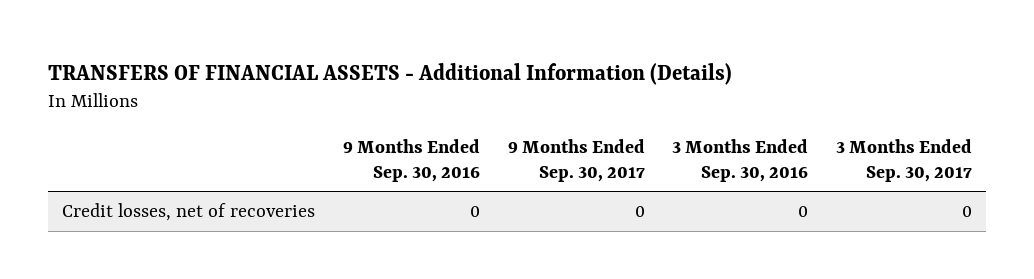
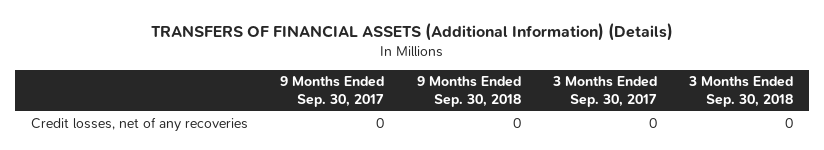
[47,62,732,85] TRANSFERS OF FINANCIAL ASSETS - Additional Information (Details) -> [151,22,674,41] TRANSFERS OF FINANCIAL ASSETS (Additional Information) (Details)
[342,138,480,182] 9 Months Ended Sep. 30, 2016 -> none
[672,138,809,182] 3 Months Ended Sep. 30, 2016 -> none
none -> [416,76,521,107] 9 Months Ended Sep. 30, 2018
none -> [688,76,794,107] 3 Months Ended Sep. 30, 2018
[61,203,315,222] Credit losses, net of recoveries -> [30,117,248,133] Credit losses, net of any recoveries

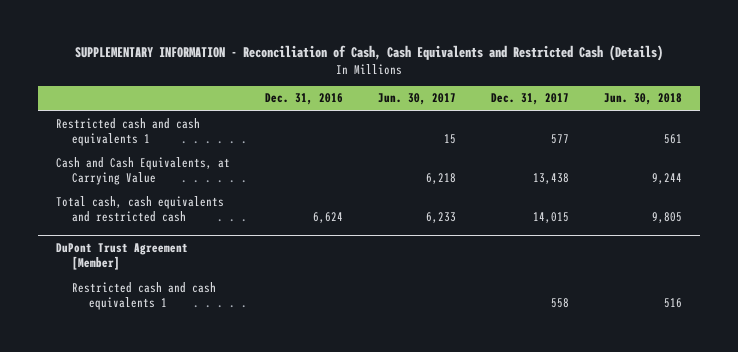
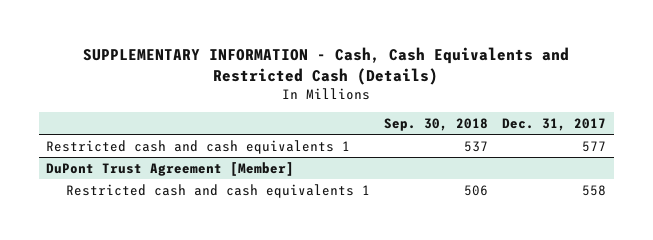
[75,44,664,61] SUPPLEMENTARY INFORMATION - Reconciliation of Cash, Cash Equivalents and Restricted Cash (Details) -> [83,46,570,85] SUPPLEMENTARY INFORMATION - Cash, Cash Equivalents and Restricted Cash (Details)
[264,93,343,106] Dec. 31, 2016 -> none
[378,93,457,106] Jun. 30, 2017 -> none
[604,93,683,106] Jun. 30, 2018 -> none
none -> [384,117,489,131] Sep. 30, 2018
[55,156,230,185] Cash and Cash Equivalents, at Carrying Value -> none
[55,195,224,222] Total cash, cash equivalents and restricted cash -> none

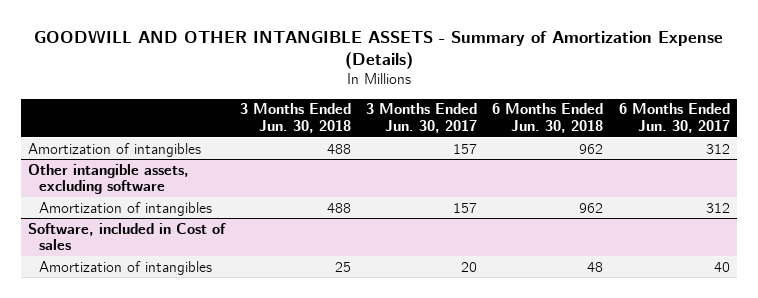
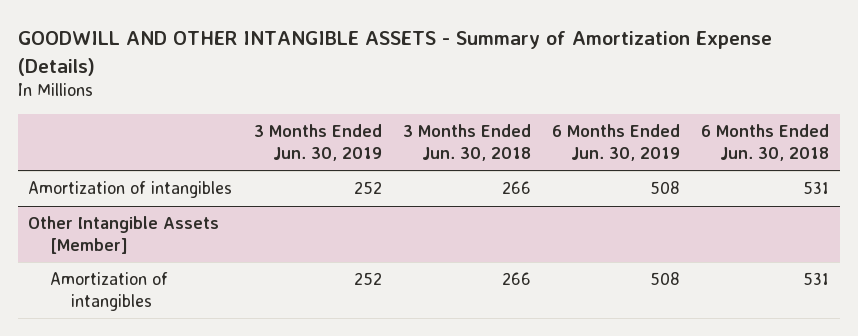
[366,103,478,134] 3 Months Ended Jun. 30, 2017 -> none
[618,103,730,134] 6 Months Ended Jun. 30, 2017 -> none
none -> [253,124,382,161] 3 Months Ended Jun. 30, 2019
none -> [552,124,681,161] 6 Months Ended Jun. 30, 2019
[28,222,227,251] Software, included in Cost of sales -> none
[39,260,213,275] Amortization of intangibles -> none
[327,143,352,154] 488 -> [501,181,531,195] 266
[579,143,604,154] 962 -> [803,181,830,195] 531
[28,163,190,195] Other intangible assets, excluding software -> [28,216,220,254] Other Intangible Assets [Member]
[327,202,352,213] 488 -> [501,272,531,286] 266
[579,202,604,213] 962 -> [803,272,830,286] 531

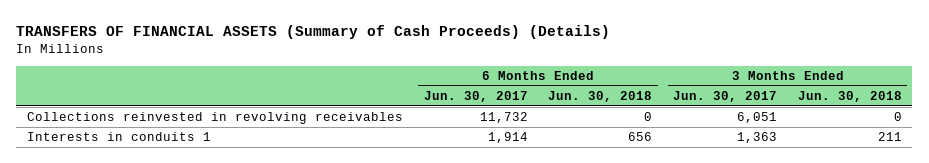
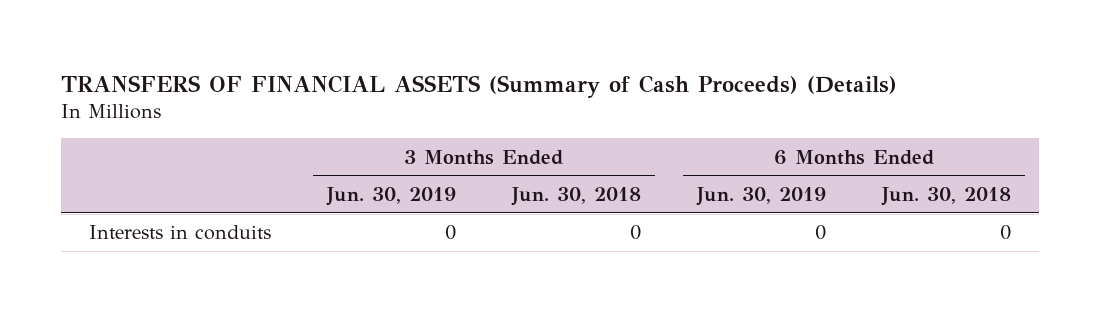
[423,90,528,102] Jun. 30, 2017 -> none
[673,90,778,102] Jun. 30, 2017 -> none
none -> [326,186,457,206] Jun. 30, 2019
none -> [696,186,827,206] Jun. 30, 2019
[26,112,403,125] Collections reinvested in revolving receivables -> none
[26,132,211,142] Interests in conduits 1 -> [89,225,272,241] Interests in conduits
[628,132,653,142] 656 -> [1000,225,1012,241] 0
[878,132,903,142] 211 -> [630,225,642,241] 0

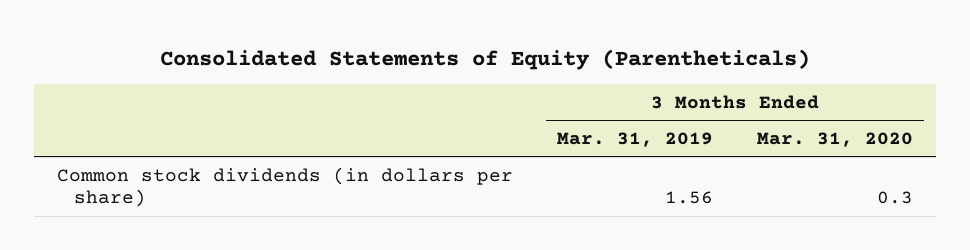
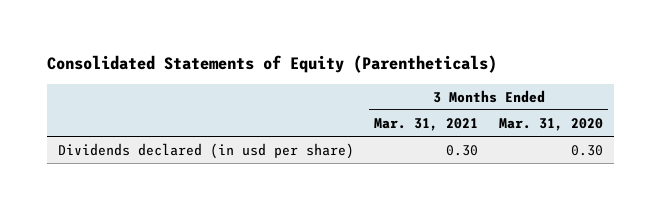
[556,132,713,148] Mar. 31, 2019 -> none
none -> [374,117,479,131] Mar. 31, 2021
[56,166,513,208] Common stock dividends (in dollars per share) -> [57,143,354,160] Dividends declared (in usd per share)
[877,191,914,205] 0.3 -> [571,145,604,157] 0.30

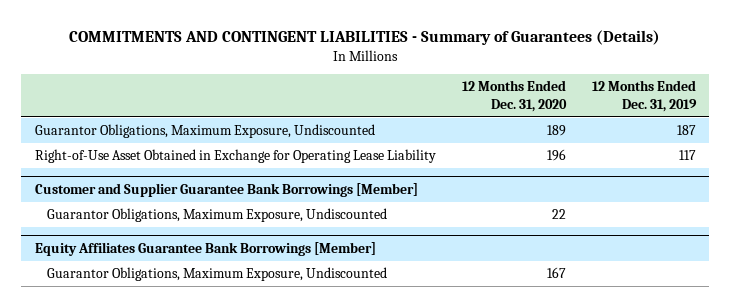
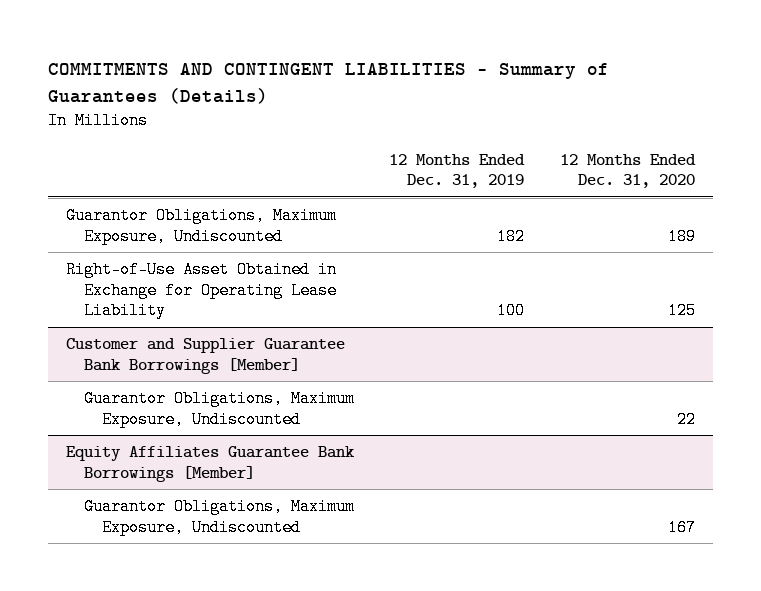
[676,125,696,136] 187 -> [497,227,526,245] 182
[546,149,566,162] 196 -> [667,301,696,319] 125
[678,150,696,161] 117 -> [497,301,526,319] 100

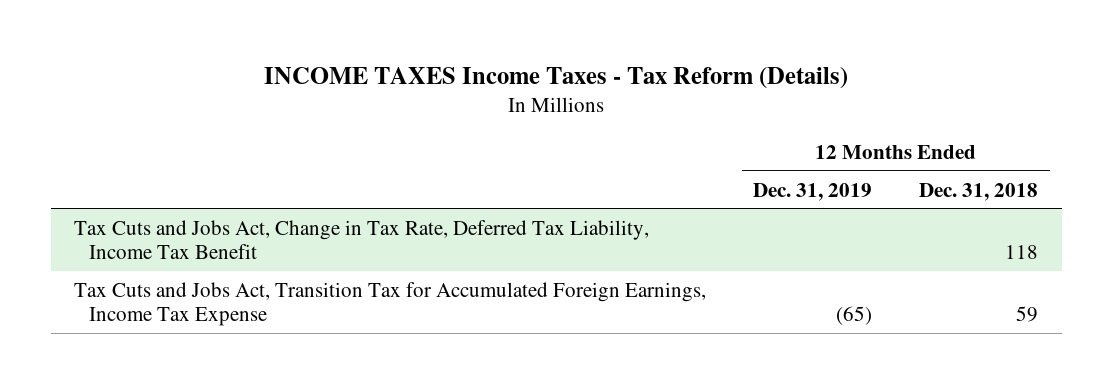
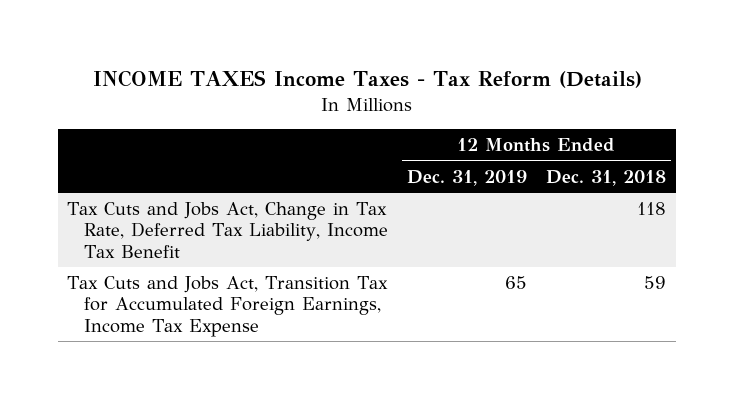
[836,306,873,326] (65) -> [504,276,527,290] 65

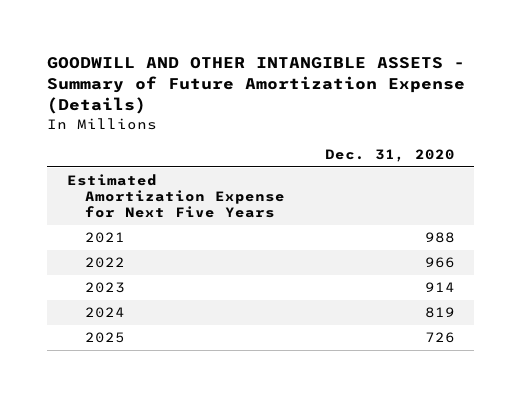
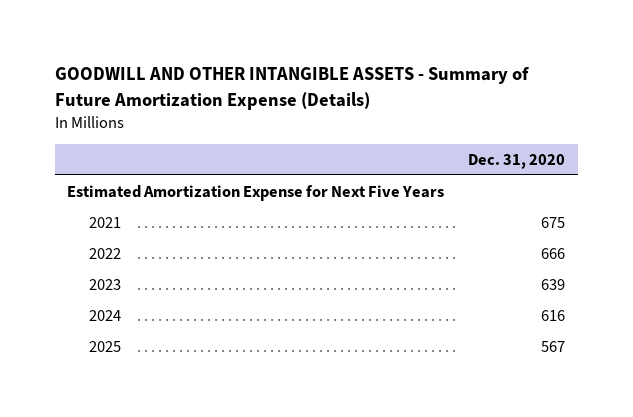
[424,232,455,244] 988 -> [541,216,566,228] 675
[424,257,455,269] 966 -> [541,247,566,259] 666
[424,282,455,293] 914 -> [541,278,566,290] 639
[424,307,455,319] 819 -> [541,309,566,321] 616
[424,332,455,344] 726 -> [541,340,566,352] 567

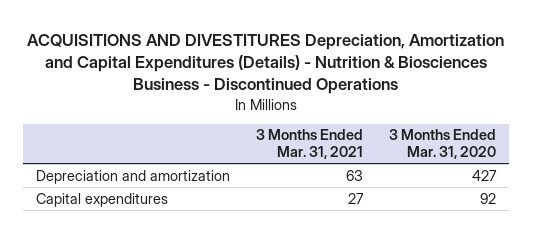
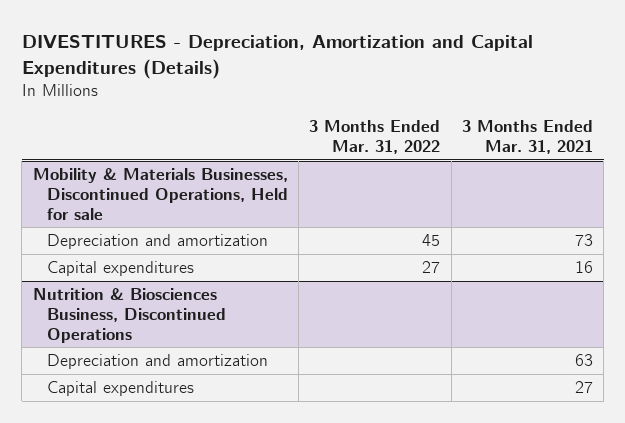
[27,33,505,95] ACQUISITIONS AND DIVESTITURES Depreciation, Amortization and Capital Expenditures (Details) - Nutrition & Biosciences Business - Discontinued Operations -> [21,34,533,79] DIVESTITURES - Depreciation, Amortization and Capital Expenditures (Details)
[389,129,497,160] 3 Months Ended Mar. 31, 2020 -> none
none -> [309,120,441,154] 3 Months Ended Mar. 31, 2022
none -> [32,168,288,220] Mobility & Materials Businesses, Discontinued Operations, Held for sale
none -> [46,234,268,250] Depreciation and amortization
none -> [46,261,194,277] Capital expenditures
none -> [32,288,226,343] Nutrition & Biosciences Business, Discontinued Operations

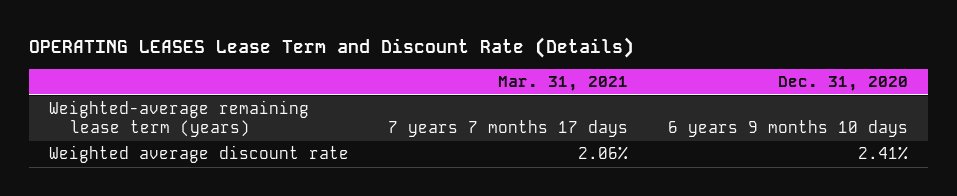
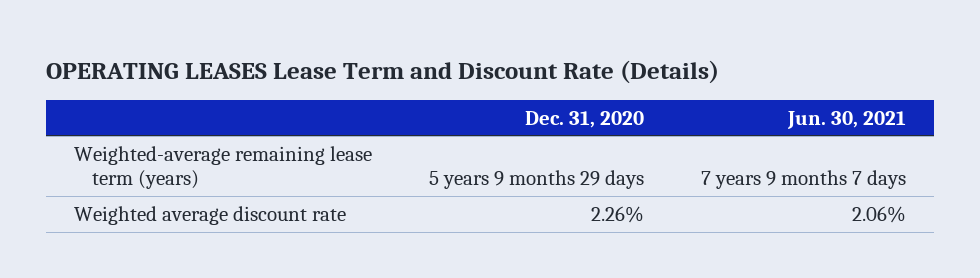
[498,75,629,91] Mar. 31, 2021 -> none
none -> [786,110,906,129] Jun. 30, 2021
[668,120,909,138] 6 years 9 months 10 days -> [428,170,644,190] 5 years 9 months 29 days
[858,146,909,161] 2.41% -> [590,205,644,223] 2.26%

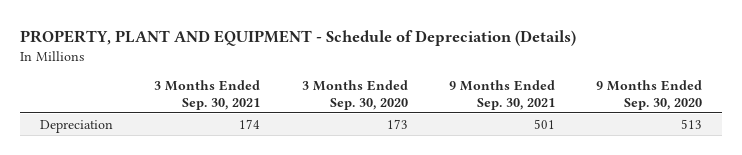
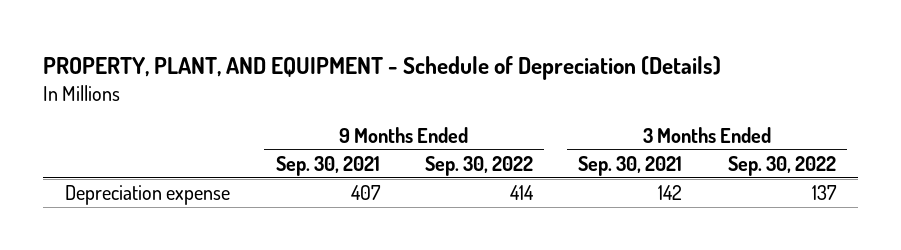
[19,29,576,46] PROPERTY, PLANT AND EQUIPMENT - Schedule of Depreciation (Details) -> [42,55,721,80] PROPERTY, PLANT, AND EQUIPMENT - Schedule of Depreciation (Details)
[301,80,408,111] 3 Months Ended Sep. 30, 2020 -> none
[595,80,702,111] 9 Months Ended Sep. 30, 2020 -> none
none -> [425,155,534,176] Sep. 30, 2022
none -> [727,155,836,176] Sep. 30, 2022
[40,119,114,133] Depreciation -> [65,185,231,206] Depreciation expense
[239,118,261,129] 174 -> [658,185,683,201] 142
[533,118,555,129] 501 -> [350,185,381,201] 407

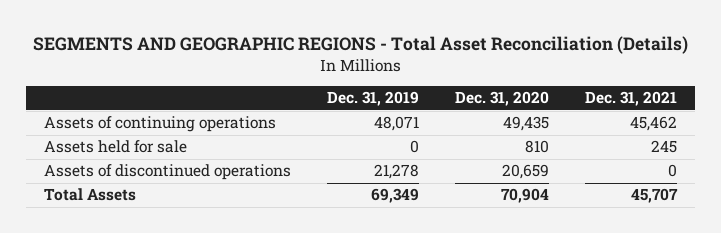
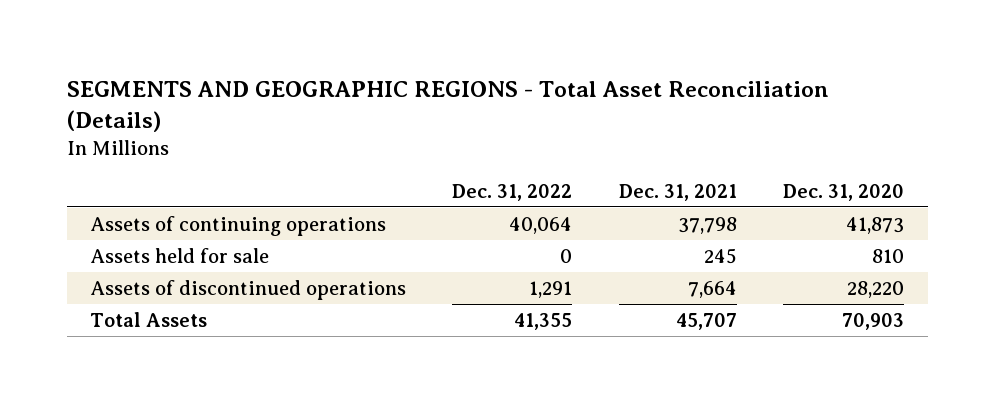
[327,91,420,107] Dec. 31, 2019 -> none
none -> [452,183,573,201] Dec. 31, 2022
[503,116,550,132] 49,435 -> [846,216,905,234] 41,873
[629,116,677,132] 45,462 -> [677,216,737,234] 37,798
[502,164,550,180] 20,659 -> [847,280,905,298] 28,220
[667,164,677,178] 0 -> [687,280,737,298] 7,664
[501,188,550,204] 70,904 -> [842,312,905,330] 70,903

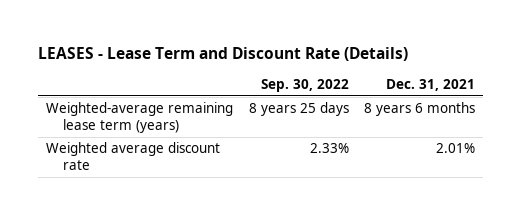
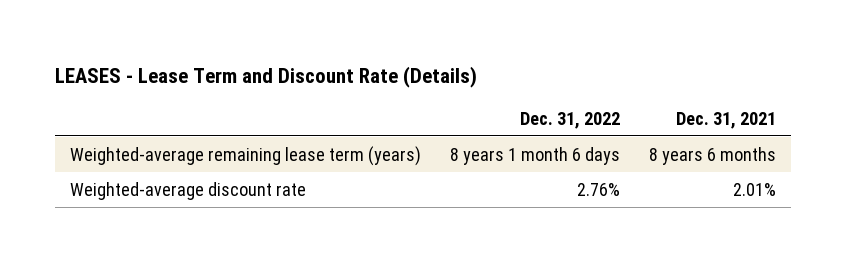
[260,79,349,93] Sep. 30, 2022 -> none
none -> [519,111,620,129] Dec. 31, 2022
[45,142,220,171] Weighted average discount rate -> [69,181,306,200] Weighted-average discount rate

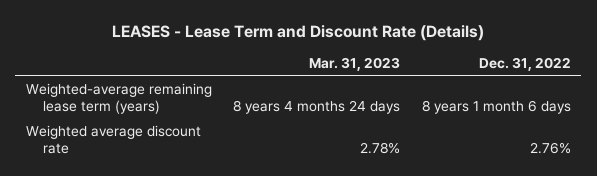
[676,111,777,129] Dec. 31, 2021 -> none
none -> [309,57,401,72] Mar. 31, 2023
[69,181,306,200] Weighted-average discount rate -> [26,125,202,155] Weighted average discount rate

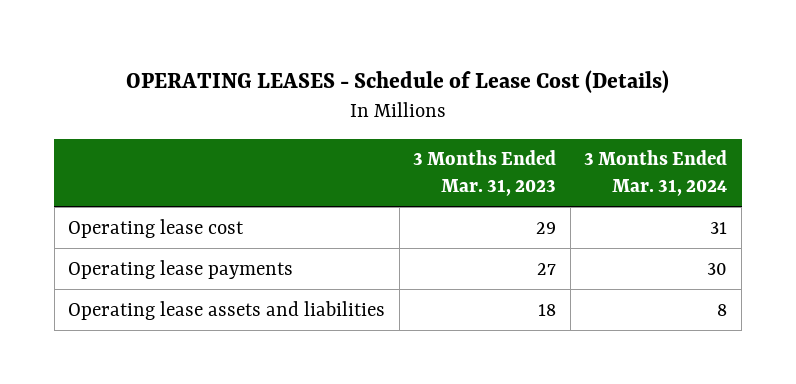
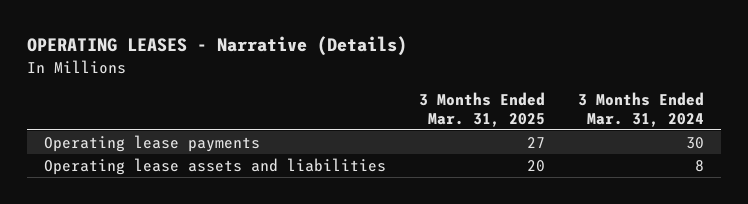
[125,69,669,93] OPERATING LEASES - Schedule of Lease Cost (Details) -> [27,36,408,57] OPERATING LEASES - Narrative (Details)
[413,150,557,196] 3 Months Ended Mar. 31, 2023 -> none
none -> [418,92,545,127] 3 Months Ended Mar. 31, 2025
[68,218,245,238] Operating lease cost -> none

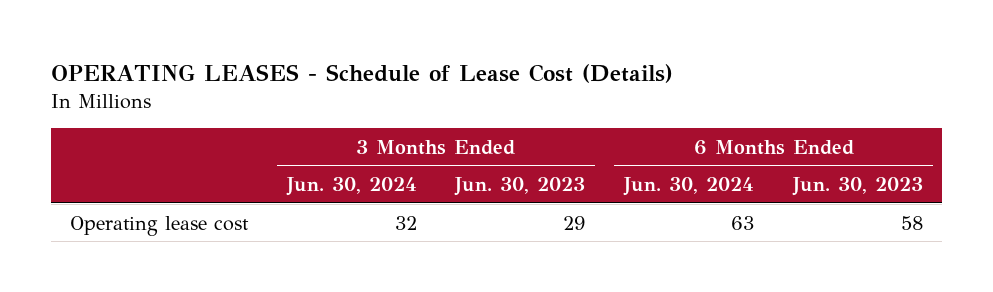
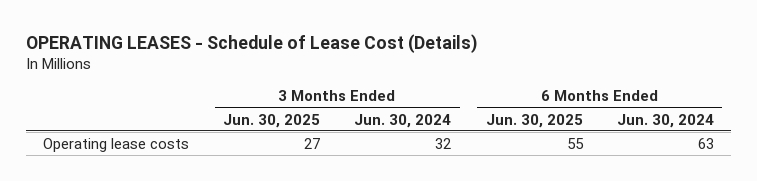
[454,176,586,196] Jun. 30, 2023 -> none
[791,176,923,196] Jun. 30, 2023 -> none
none -> [223,113,321,128] Jun. 30, 2025
none -> [485,113,583,128] Jun. 30, 2025
[69,215,249,236] Operating lease cost -> [42,137,189,152] Operating lease costs

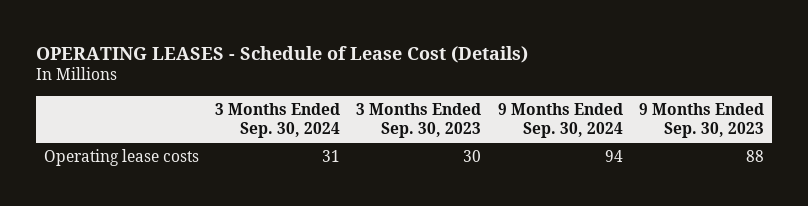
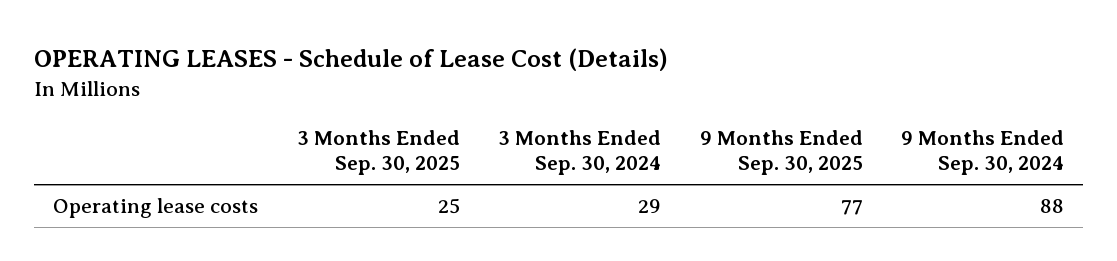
[356,102,482,139] 3 Months Ended Sep. 30, 2023 -> none
[638,102,764,139] 9 Months Ended Sep. 30, 2023 -> none
none -> [296,130,460,176] 3 Months Ended Sep. 30, 2025
none -> [699,130,863,176] 9 Months Ended Sep. 30, 2025
[322,149,341,162] 31 -> [638,199,662,214] 29
[604,149,623,162] 94 -> [1040,199,1065,214] 88

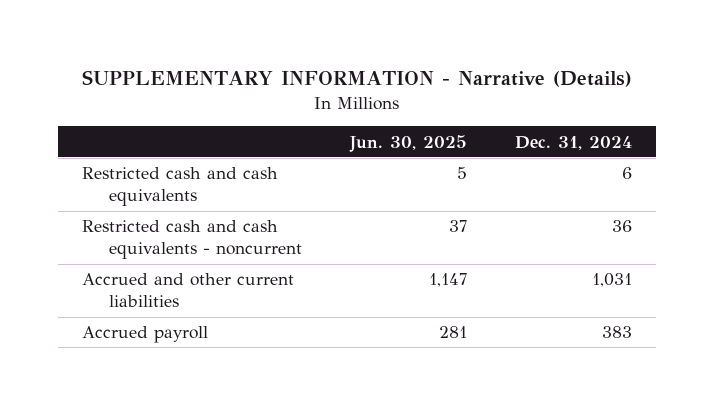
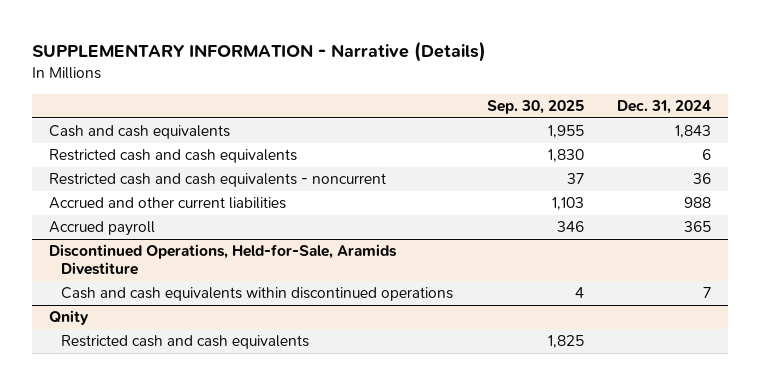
[349,134,468,152] Jun. 30, 2025 -> none
none -> [486,99,584,114] Sep. 30, 2025
none -> [49,125,231,140] Cash and cash equivalents
[592,273,633,288] 1,031 -> [684,197,712,209] 988
[602,326,633,339] 383 -> [684,221,712,233] 365
none -> [49,244,398,276] Discontinued Operations, Held-for-Sale, Aramids Divestiture
none -> [61,287,454,302] Cash and cash equivalents within discontinued operations
none -> [49,310,90,326] Qnity
none -> [61,335,310,350] Restricted cash and cash equivalents

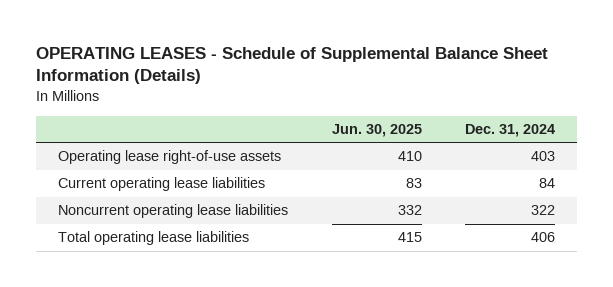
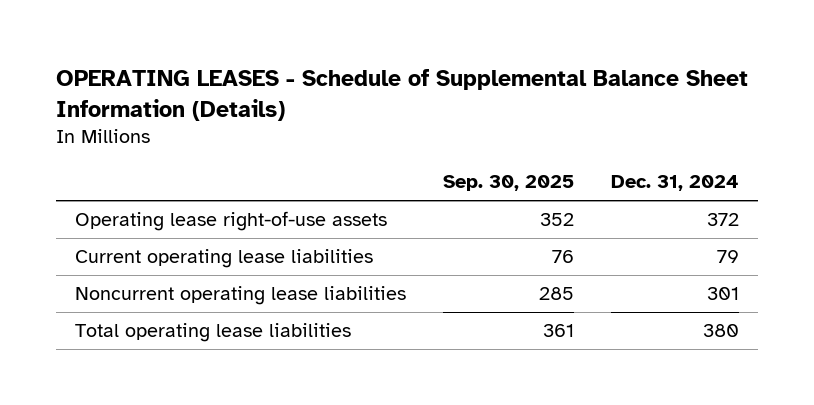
[331,124,422,138] Jun. 30, 2025 -> none
none -> [442,175,574,192] Sep. 30, 2025
[531,151,556,162] 403 -> [707,213,740,227] 372
[539,178,556,189] 84 -> [717,250,740,264] 79
[531,205,556,216] 322 -> [707,287,740,301] 301
[531,232,556,243] 406 -> [703,324,740,338] 380

